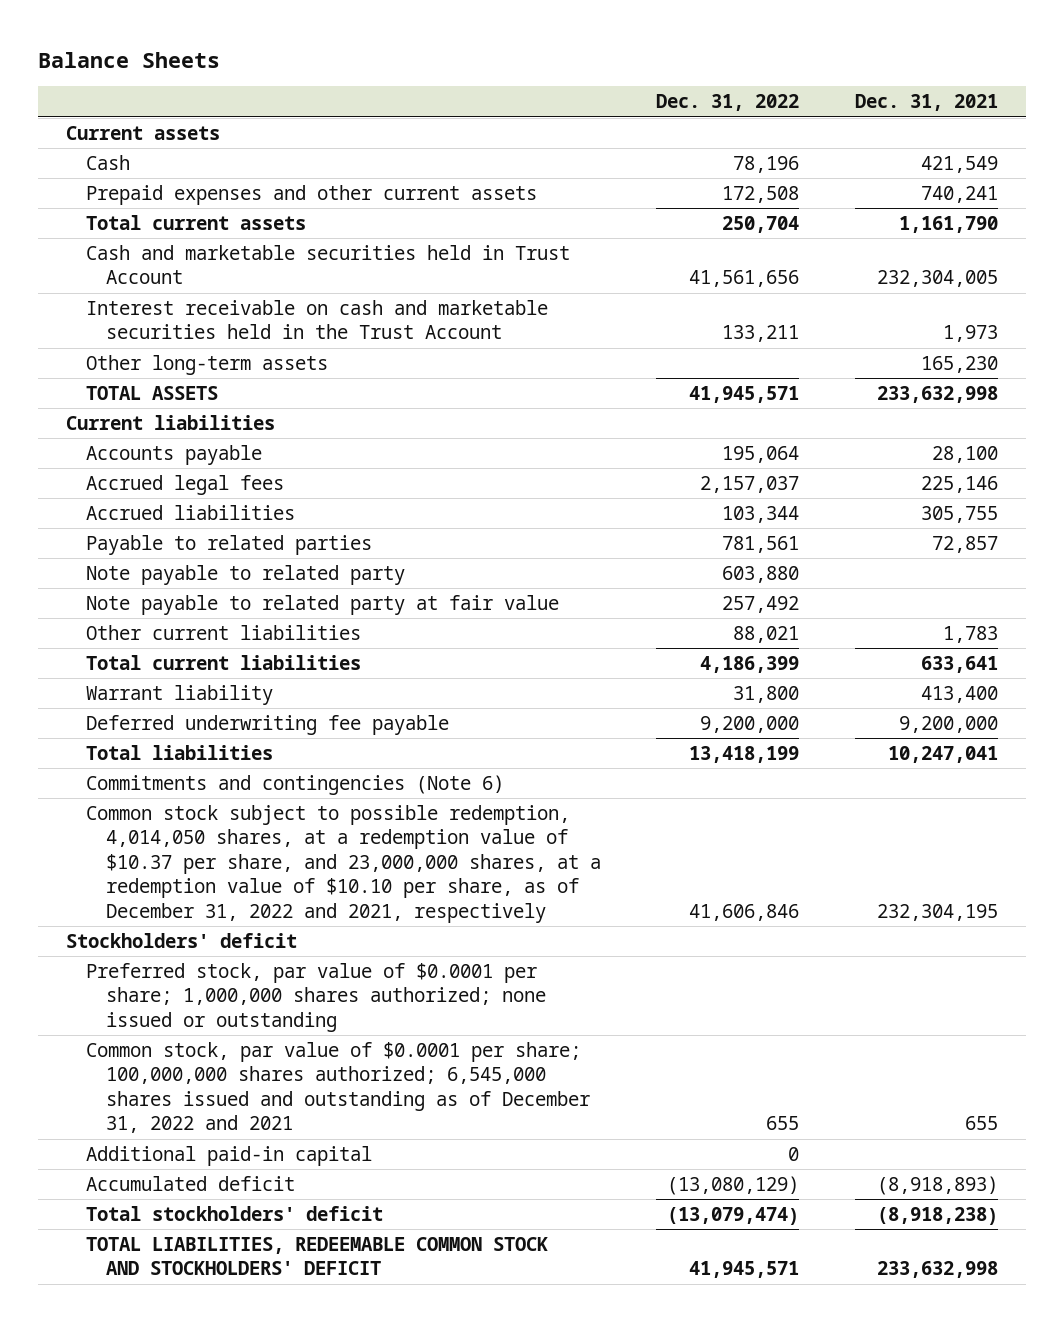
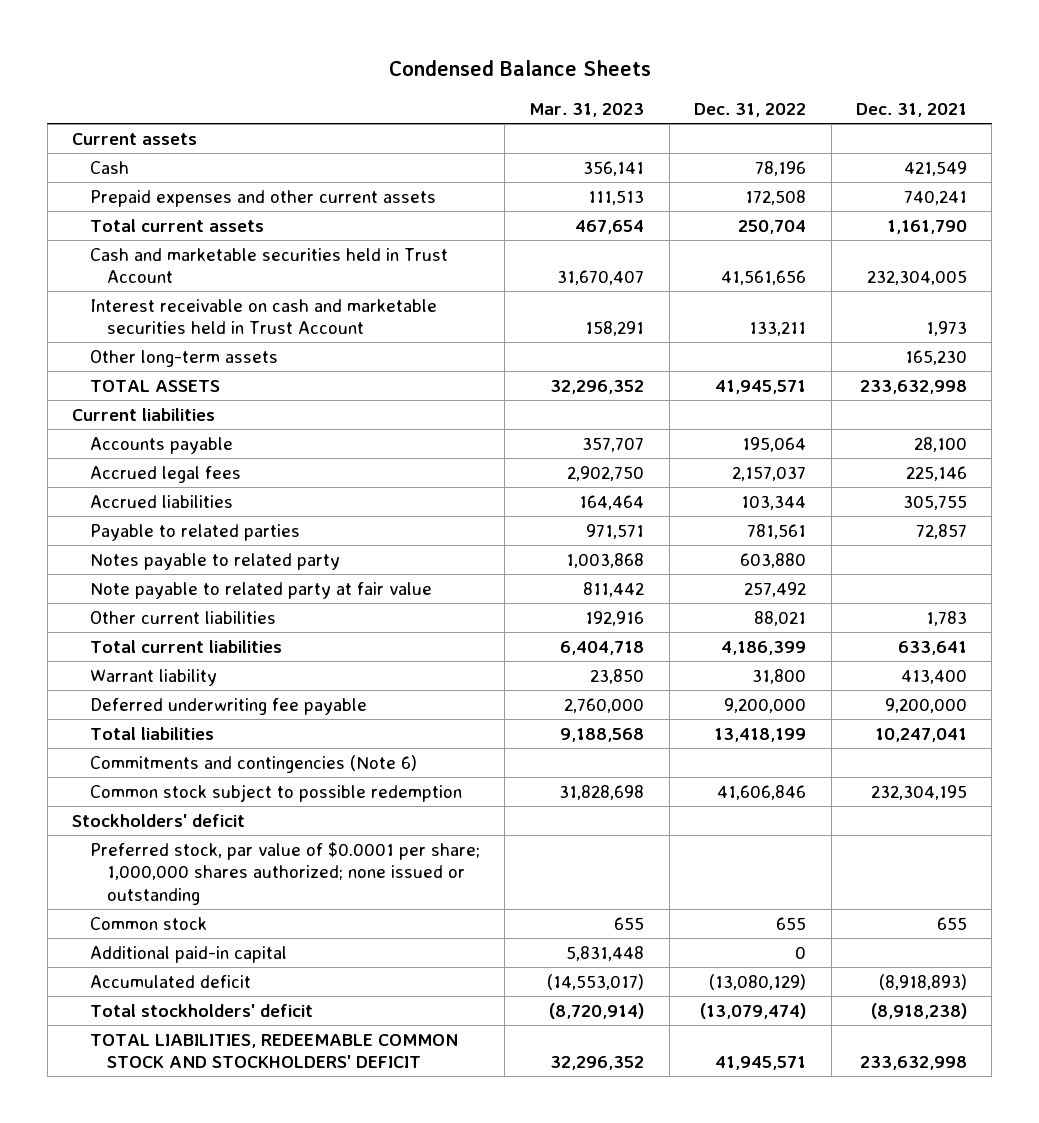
[38,51,221,68] Balance Sheets -> [388,60,651,77] Condensed Balance Sheets
none -> [529,103,645,118] Mar. 31, 2023
[85,299,548,340] Interest receivable on cash and marketable securities held in the Trust Account -> [89,298,437,335] Interest receivable on cash and marketable securities held in Trust Account
[85,564,405,585] Note payable to related party -> [89,552,340,570] Notes payable to related party
[85,804,601,923] Common stock subject to possible redemption, 4,014,050 shares, at a redemption value of $10.37 per share, and 23,000,000 shares, at a redemption value of $10.10 per share, as of December 31, 2022 and 2021, respectively -> [89,783,462,802] Common stock subject to possible redemption
[85,1041,590,1134] Common stock, par value of $0.0001 per share; 100,000,000 shares authorized; 6,545,000 shares issued and outstanding as of December 31, 2022 and 2021 -> [89,916,207,930] Common stock

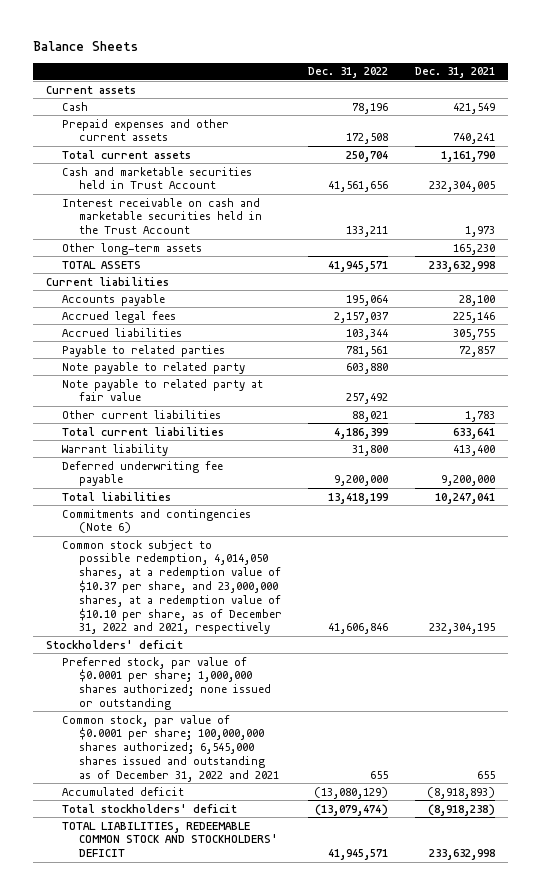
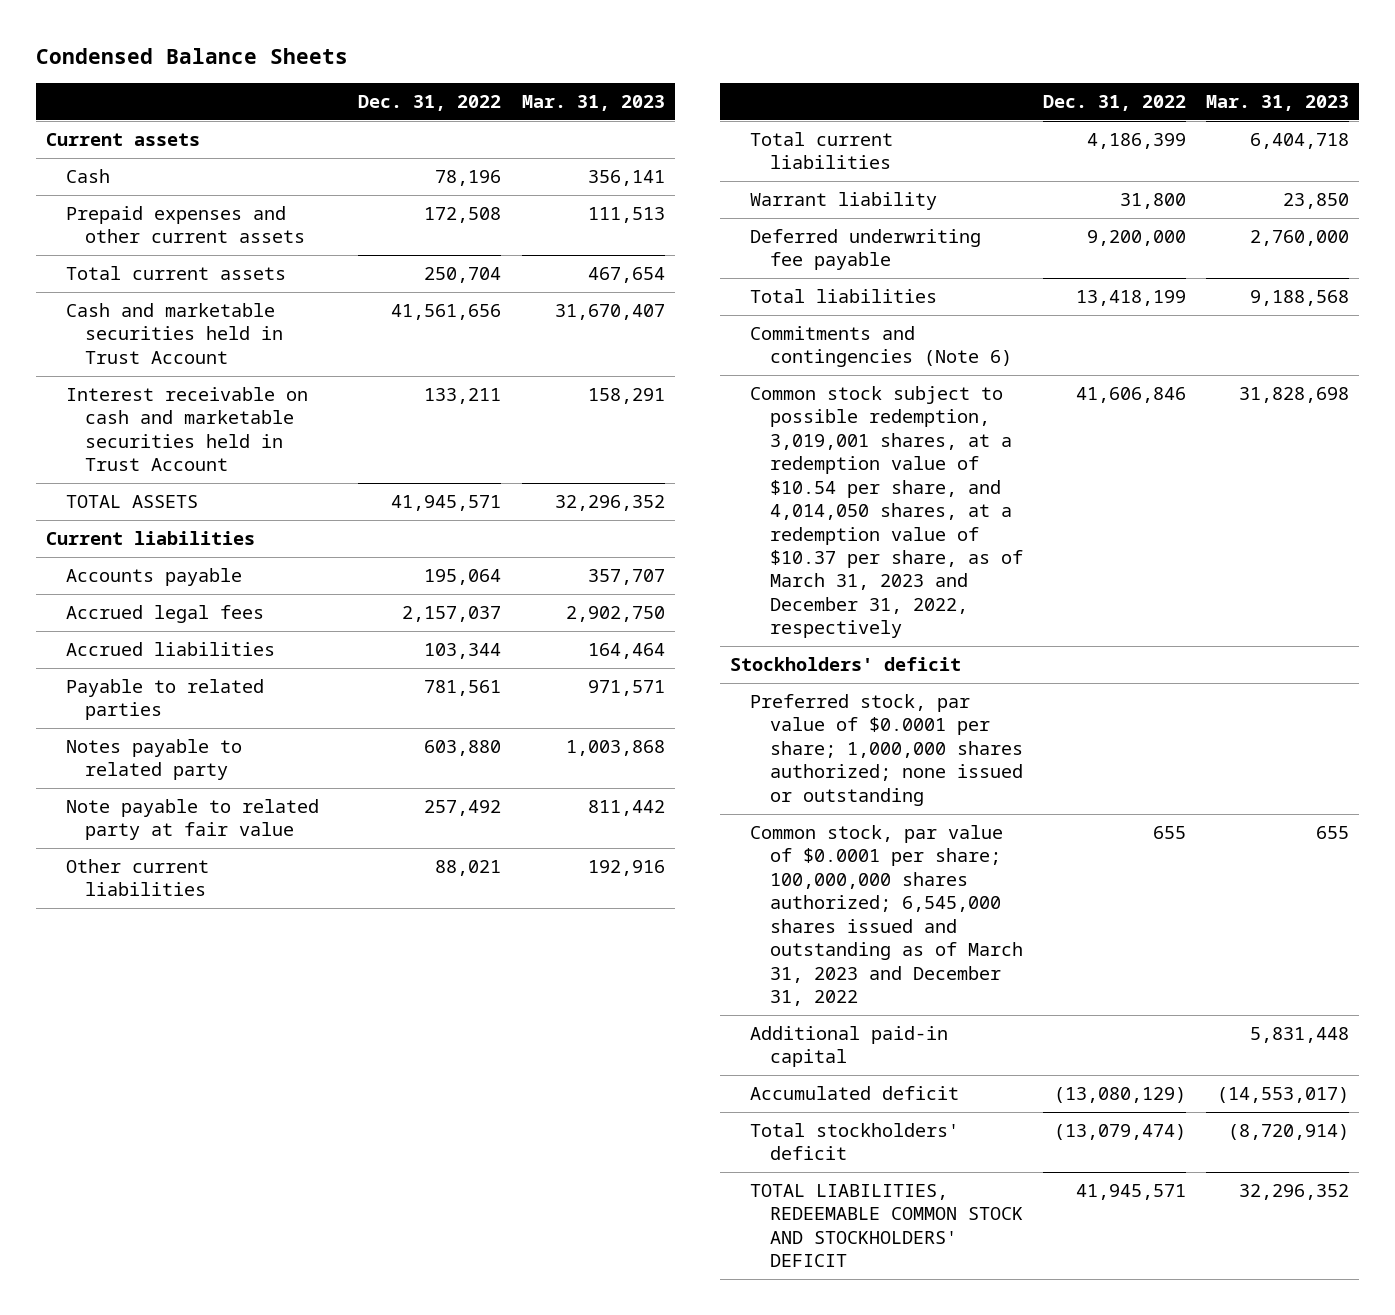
[32,41,138,52] Balance Sheets -> [35,48,348,65] Condensed Balance Sheets
[414,67,495,79] Dec. 31, 2021 -> none
none -> [521,94,665,111] Mar. 31, 2023
[62,242,203,255] Other long-term assets -> none
[62,197,262,235] Interest receivable on cash and marketable securities held in the Trust Account -> [65,387,308,472] Interest receivable on cash and marketable securities held in Trust Account
[62,361,246,374] Note payable to related party -> [65,739,242,781] Notes payable to related party
[62,539,282,635] Common stock subject to possible redemption, 4,014,050 shares, at a redemption value of $10.37 per share, and 23,000,000 shares, at a redemption value of $10.10 per share, as of December 31, 2022 and 2021, respectively -> [750,386,1023,639] Common stock subject to possible redemption, 3,019,001 shares, at a redemption value of $10.54 per share, and 4,014,050 shares, at a redemption value of $10.37 per share, as of March 31, 2023 and December 31, 2022, respectively
[62,714,279,782] Common stock, par value of $0.0001 per share; 100,000,000 shares authorized; 6,545,000 shares issued and outstanding as of December 31, 2022 and 2021 -> [750,825,1023,1007] Common stock, par value of $0.0001 per share; 100,000,000 shares authorized; 6,545,000 shares issued and outstanding as of March 31, 2023 and December 31, 2022
none -> [750,1026,949,1068] Additional paid-in capital

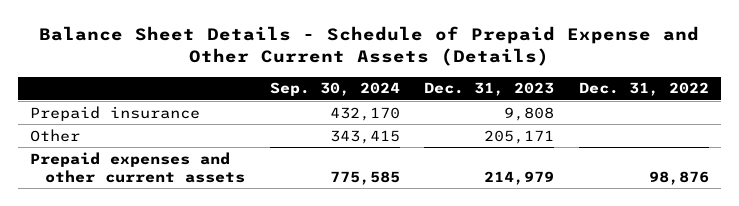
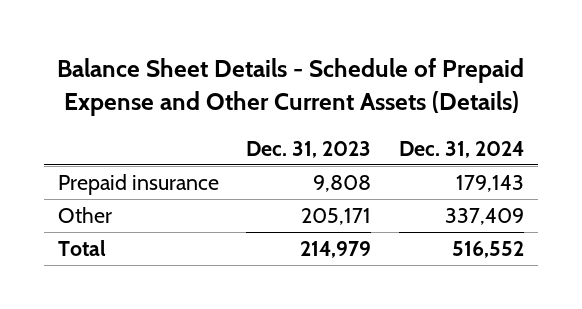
[269,82,400,97] Sep. 30, 2024 -> none
[578,82,709,97] Dec. 31, 2022 -> none
none -> [398,140,524,158] Dec. 31, 2024
[30,151,246,183] Prepaid expenses and other current assets -> [57,240,106,257] Total

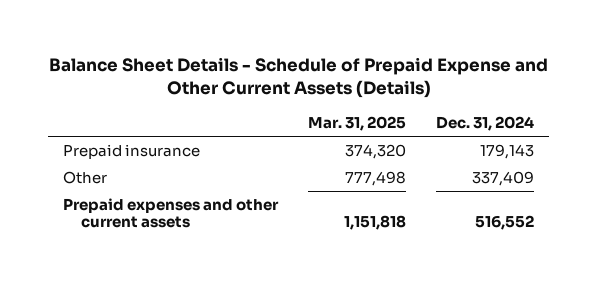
[246,140,372,158] Dec. 31, 2023 -> none
none -> [308,116,407,132] Mar. 31, 2025
[57,240,106,257] Total -> [63,197,280,229] Prepaid expenses and other current assets

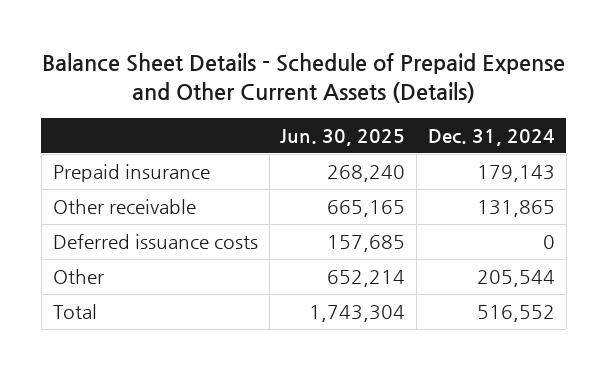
[308,116,407,132] Mar. 31, 2025 -> none
none -> [280,128,406,146] Jun. 30, 2025
none -> [52,198,196,214] Other receivable
none -> [52,233,258,249] Deferred issuance costs
[472,170,535,186] 337,409 -> [477,269,556,287] 205,544
[63,197,280,229] Prepaid expenses and other current assets -> [52,303,97,319] Total

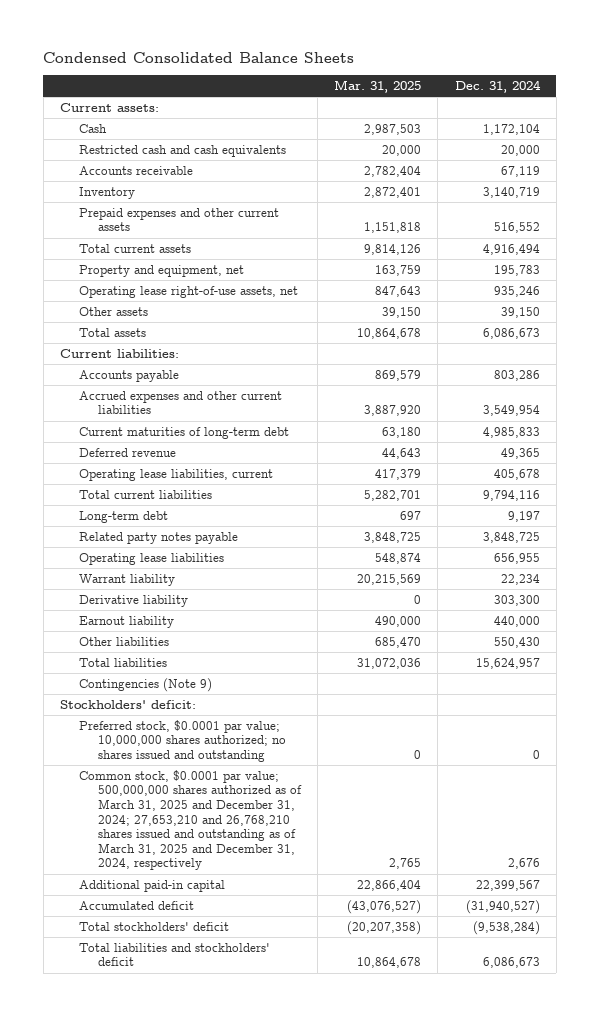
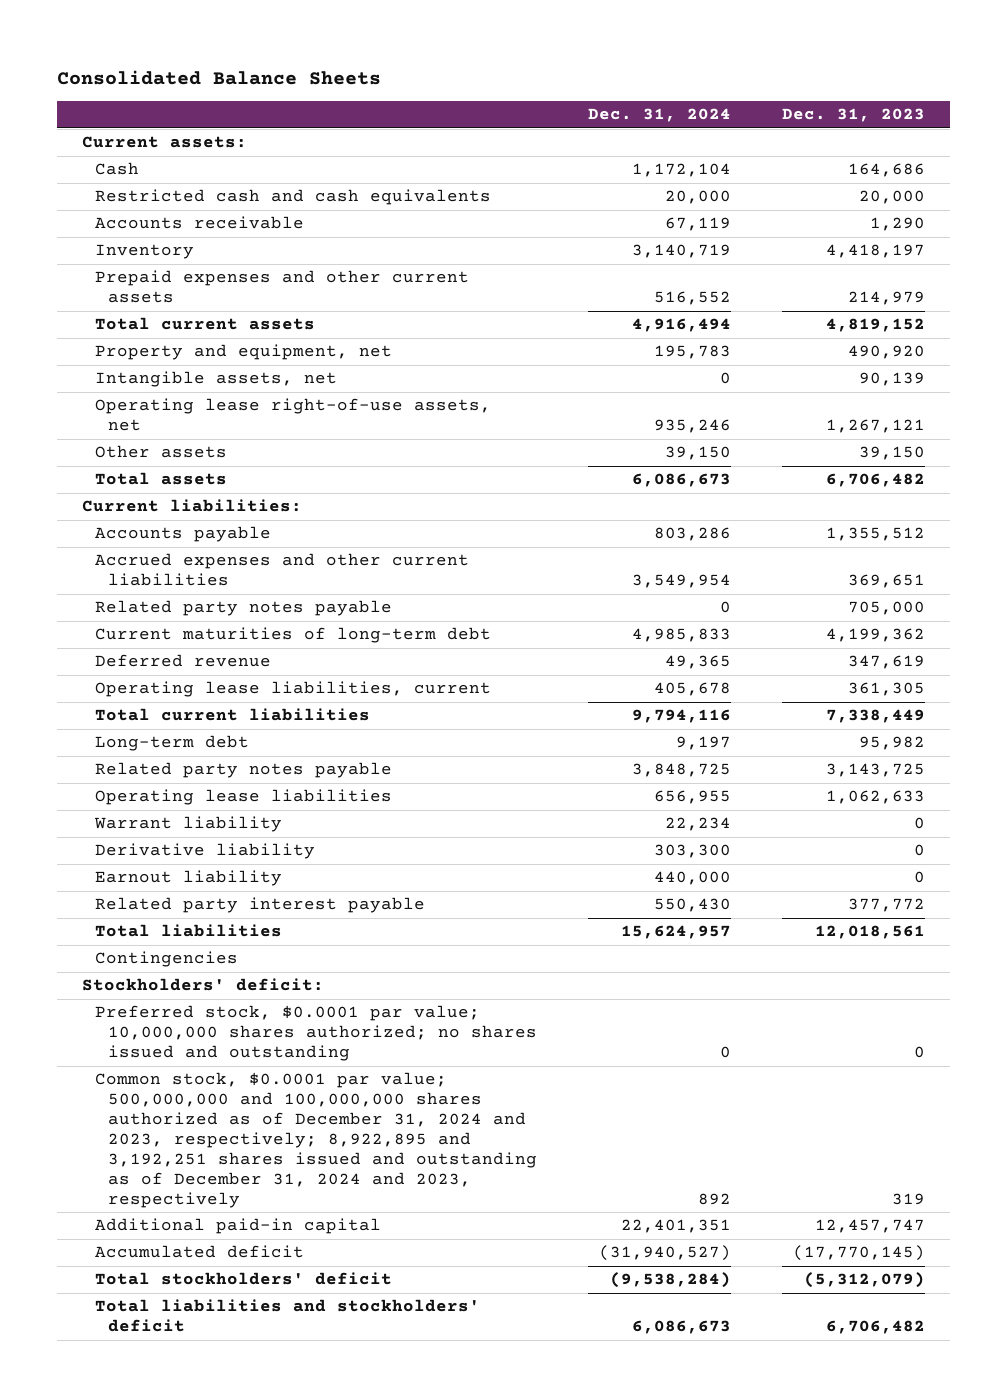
[43,51,355,63] Condensed Consolidated Balance Sheets -> [56,69,381,85] Consolidated Balance Sheets
[334,80,422,94] Mar. 31, 2025 -> none
none -> [781,108,925,123] Dec. 31, 2023
none -> [94,371,337,388] Intangible assets, net
none -> [94,600,392,617] Related party notes payable
[78,636,169,646] Other liabilities -> [94,897,425,914] Related party interest payable
[78,677,212,692] Contingencies (Note 9) -> [94,951,238,968] Contingencies
[78,769,302,871] Common stock, $0.0001 par value; 500,000,000 shares authorized as of March 31, 2025 and December 31, 2024; 27,653,210 and 26,768,210 shares issued and outstanding as of March 31, 2025 and December 31, 2024, respectively -> [94,1072,537,1209] Common stock, $0.0001 par value; 500,000,000 and 100,000,000 shares authorized as of December 31, 2024 and 2023, respectively; 8,922,895 and 3,192,251 shares issued and outstanding as of December 31, 2024 and 2023, respectively
[507,858,540,870] 2,676 -> [697,1193,731,1206] 892
[475,879,540,891] 22,399,567 -> [620,1219,731,1234] 22,401,351

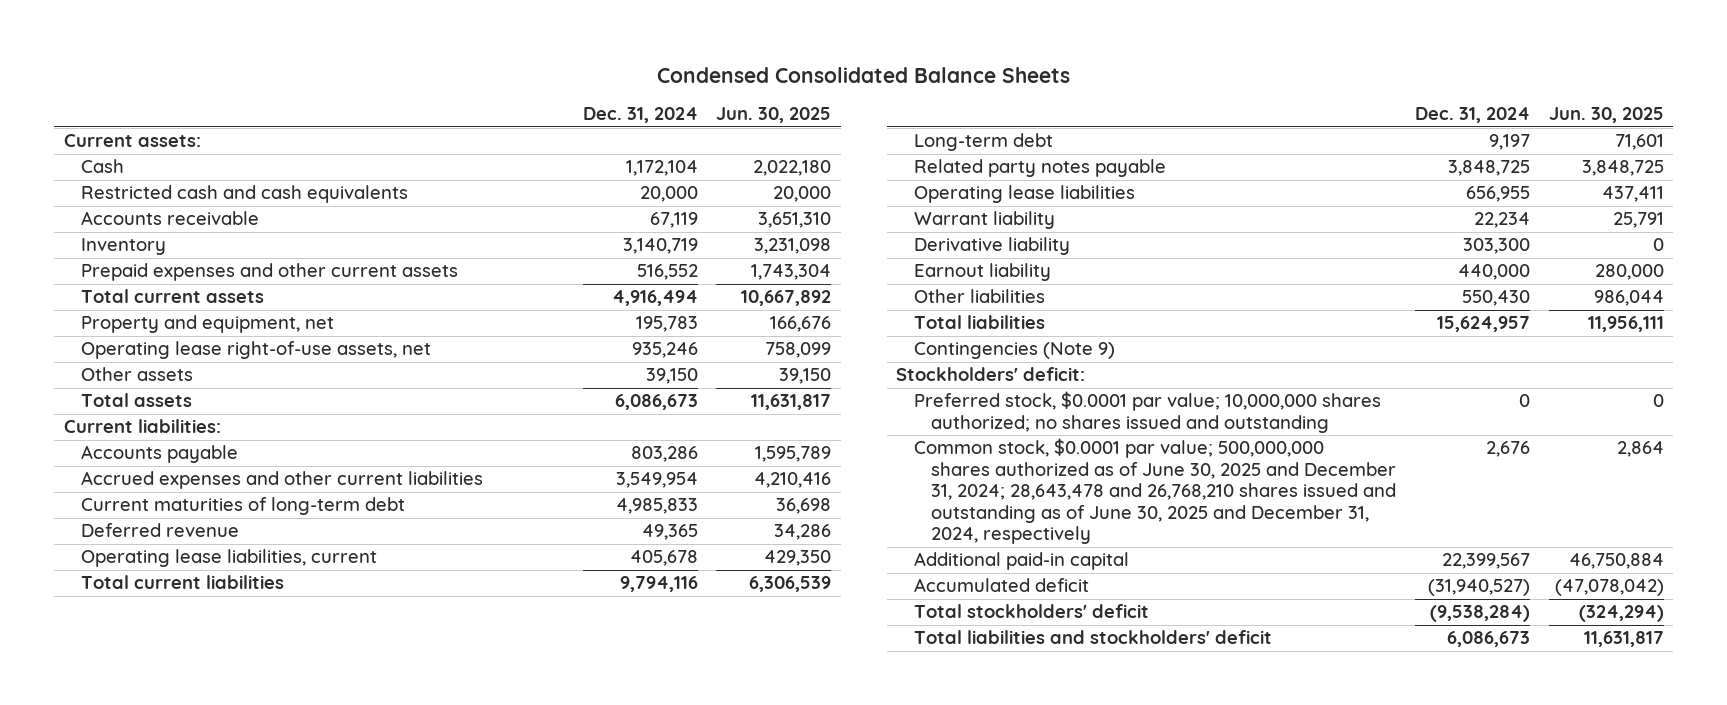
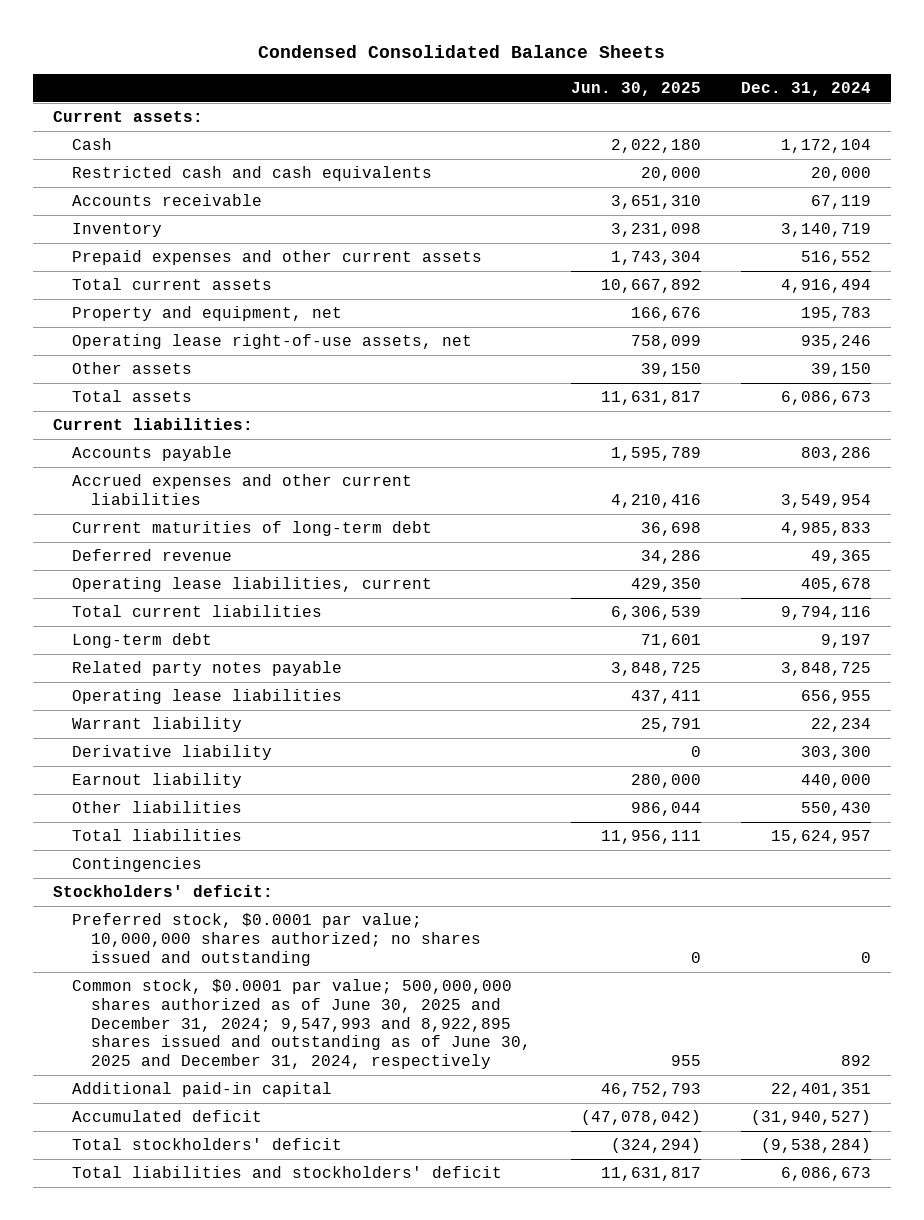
[913,342,1115,360] Contingencies (Note 9) -> [71,857,202,873] Contingencies
[913,438,1397,545] Common stock, $0.0001 par value; 500,000,000 shares authorized as of June 30, 2025 and December 31, 2024; 28,643,478 and 26,768,210 shares issued and outstanding as of June 30, 2025 and December 31, 2024, respectively -> [71,979,531,1070] Common stock, $0.0001 par value; 500,000,000 shares authorized as of June 30, 2025 and December 31, 2024; 9,547,993 and 8,922,895 shares issued and outstanding as of June 30, 2025 and December 31, 2024, respectively
[1485,441,1530,458] 2,676 -> [840,1055,871,1067] 892
[1616,441,1664,458] 2,864 -> [670,1055,701,1067] 955
[1441,553,1530,570] 22,399,567 -> [770,1083,871,1098] 22,401,351
[1568,553,1664,570] 46,750,884 -> [600,1083,701,1098] 46,752,793

